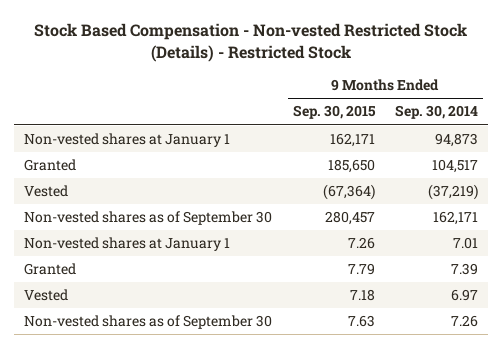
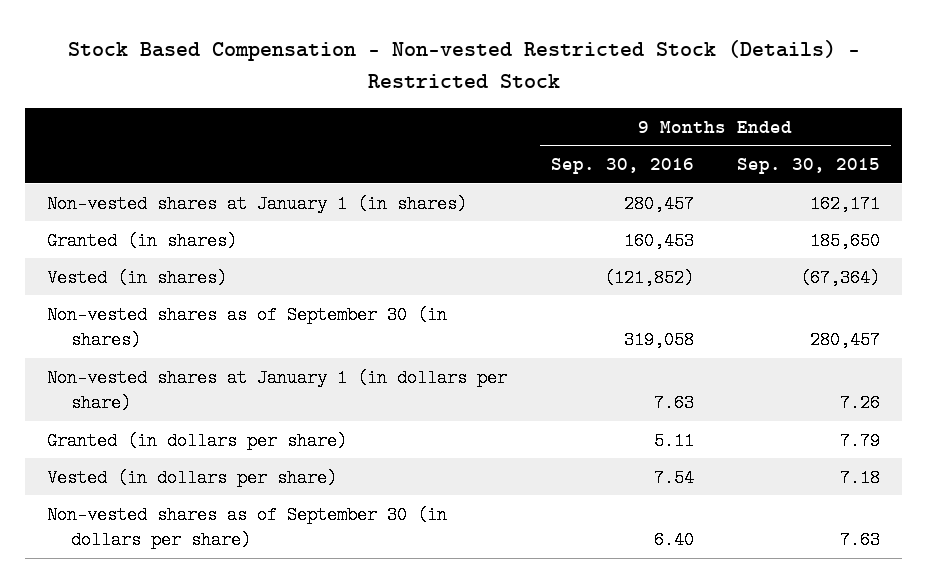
[394,105,478,120] Sep. 30, 2014 -> none
none -> [550,158,694,175] Sep. 30, 2016
[24,133,231,148] Non-vested shares at January 1 -> [46,194,467,213] Non-vested shares at January 1 (in shares)
[24,159,77,172] Granted -> [46,231,237,250] Granted (in shares)
[24,185,69,198] Vested -> [46,268,227,287] Vested (in shares)
[24,211,273,226] Non-vested shares as of September 30 -> [46,305,447,350] Non-vested shares as of September 30 (in shares)
[24,237,231,252] Non-vested shares at January 1 -> [46,368,507,413] Non-vested shares at January 1 (in dollars per share)
[24,263,77,276] Granted -> [46,431,347,450] Granted (in dollars per share)
[24,289,69,302] Vested -> [46,468,337,487] Vested (in dollars per share)
[24,315,273,330] Non-vested shares as of September 30 -> [46,505,447,550] Non-vested shares as of September 30 (in dollars per share)

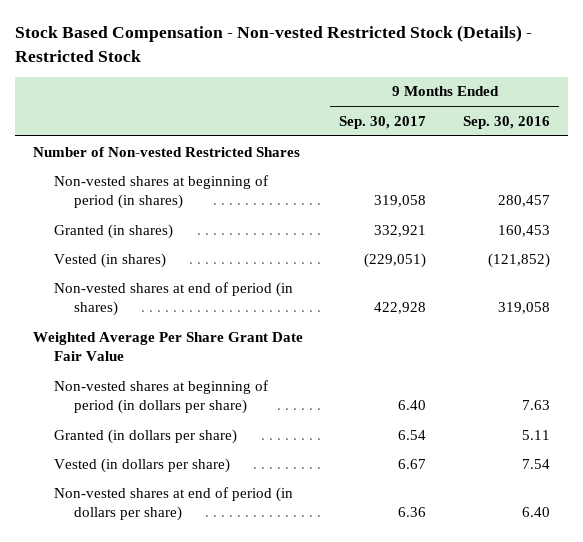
[737,158,881,175] Sep. 30, 2015 -> none
none -> [339,115,427,129] Sep. 30, 2017
none -> [32,146,300,157] Number of Non-vested Restricted Shares
[46,194,467,213] Non-vested shares at January 1 (in shares) -> [53,174,268,209] Non-vested shares at beginning of period (in shares)
[46,305,447,350] Non-vested shares as of September 30 (in shares) -> [53,281,293,316] Non-vested shares at end of period (in shares)
none -> [32,331,303,361] Weighted Average Per Share Grant Date Fair Value
[46,368,507,413] Non-vested shares at January 1 (in dollars per share) -> [53,379,268,414] Non-vested shares at beginning of period (in dollars per share)
[46,505,447,550] Non-vested shares as of September 30 (in dollars per share) -> [53,486,293,521] Non-vested shares at end of period (in dollars per share)

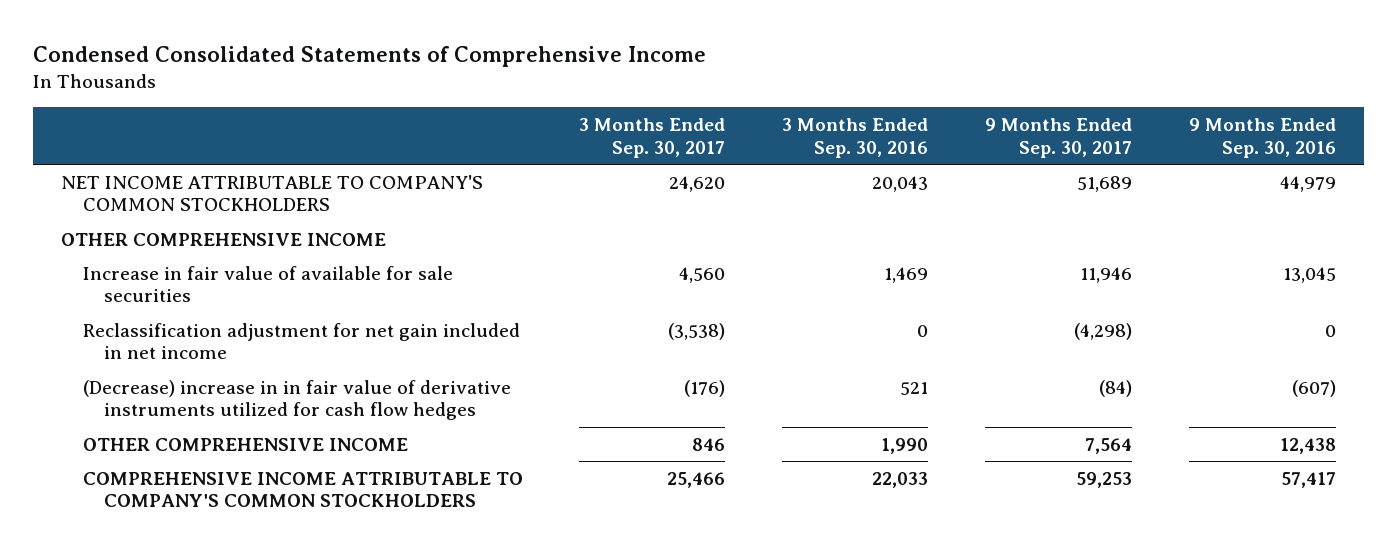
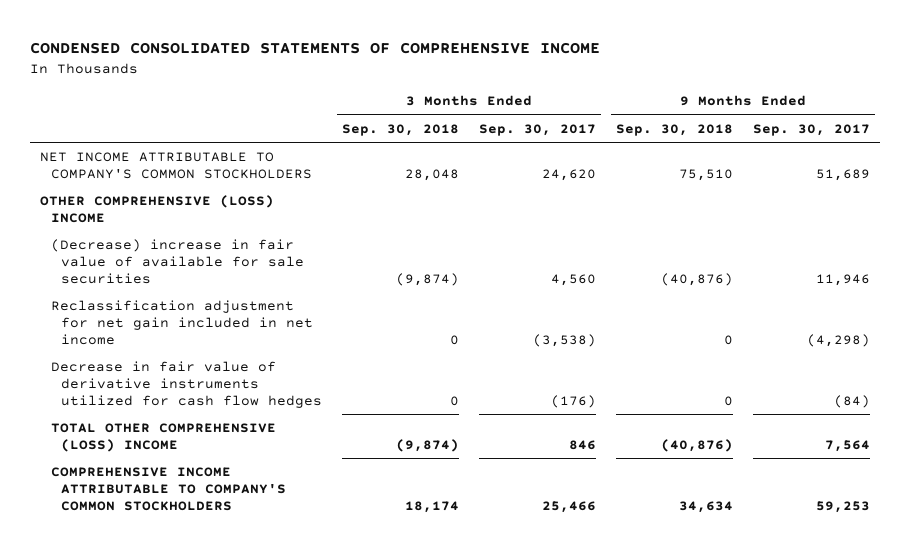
[32,46,706,68] Condensed Consolidated Statements of Comprehensive Income -> [30,42,601,55] CONDENSED CONSOLIDATED STATEMENTS OF COMPREHENSIVE INCOME
[782,118,929,158] 3 Months Ended Sep. 30, 2016 -> none
[1188,118,1336,158] 9 Months Ended Sep. 30, 2016 -> none
none -> [342,123,460,136] Sep. 30, 2018
none -> [616,123,734,136] Sep. 30, 2018
[61,232,387,246] OTHER COMPREHENSIVE INCOME -> [40,194,275,223] OTHER COMPREHENSIVE (LOSS) INCOME
[82,265,453,303] Increase in fair value of available for sale securities -> [50,238,304,284] (Decrease) increase in fair value of available for sale securities
[82,379,511,421] (Decrease) increase in in fair value of derivative instruments utilized for cash flow hedges -> [50,360,322,408] Decrease in fair value of derivative instruments utilized for cash flow hedges
[82,437,408,451] OTHER COMPREHENSIVE INCOME -> [50,422,276,452] TOTAL OTHER COMPREHENSIVE (LOSS) INCOME

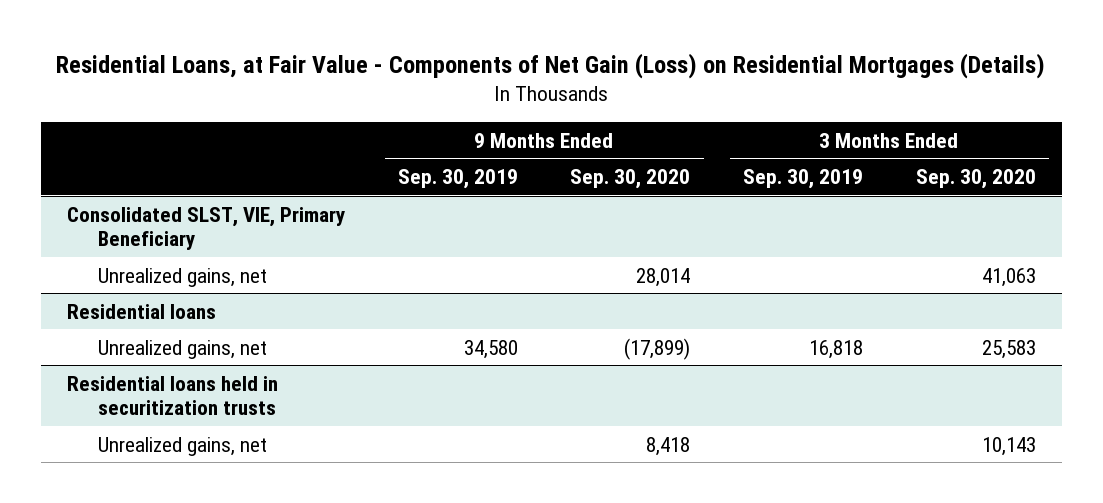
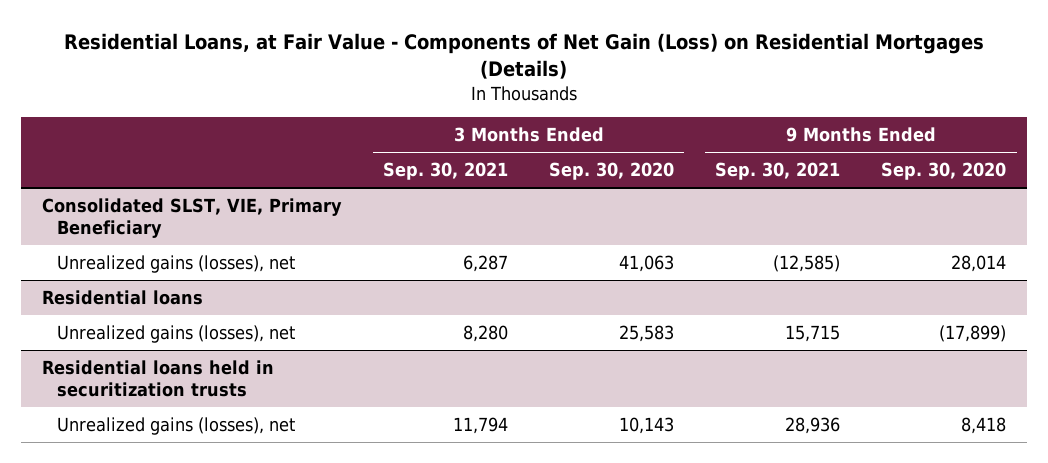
[397,169,518,190] Sep. 30, 2019 -> none
[743,169,864,190] Sep. 30, 2019 -> none
none -> [383,162,509,181] Sep. 30, 2021
none -> [715,162,841,181] Sep. 30, 2021
[98,267,268,287] Unrealized gains, net -> [57,254,296,273] Unrealized gains (losses), net
[98,339,268,359] Unrealized gains, net -> [57,324,296,343] Unrealized gains (losses), net
[98,436,268,456] Unrealized gains, net -> [57,416,296,435] Unrealized gains (losses), net

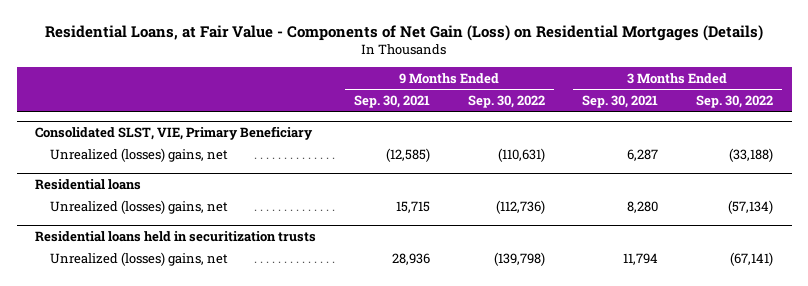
[549,162,675,181] Sep. 30, 2020 -> none
[881,162,1007,181] Sep. 30, 2020 -> none
none -> [467,95,545,109] Sep. 30, 2022
none -> [695,95,773,109] Sep. 30, 2022
[57,254,296,273] Unrealized gains (losses), net -> [49,147,228,162] Unrealized (losses) gains, net
[57,324,296,343] Unrealized gains (losses), net -> [49,199,228,214] Unrealized (losses) gains, net
[57,416,296,435] Unrealized gains (losses), net -> [49,251,228,266] Unrealized (losses) gains, net

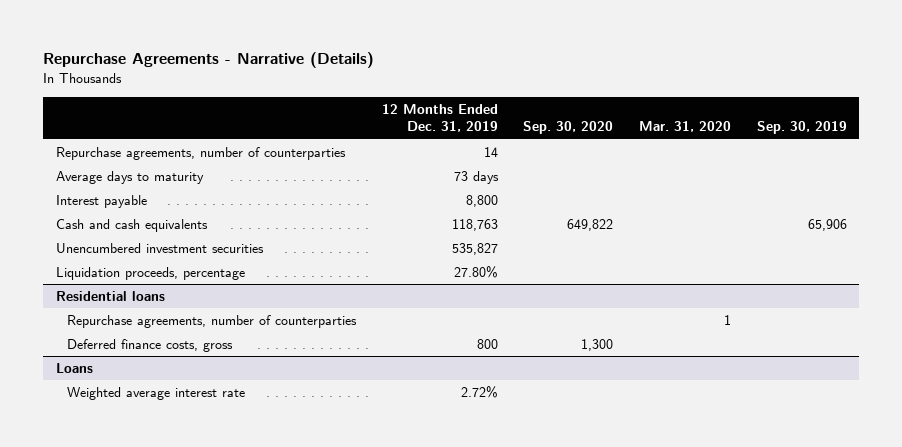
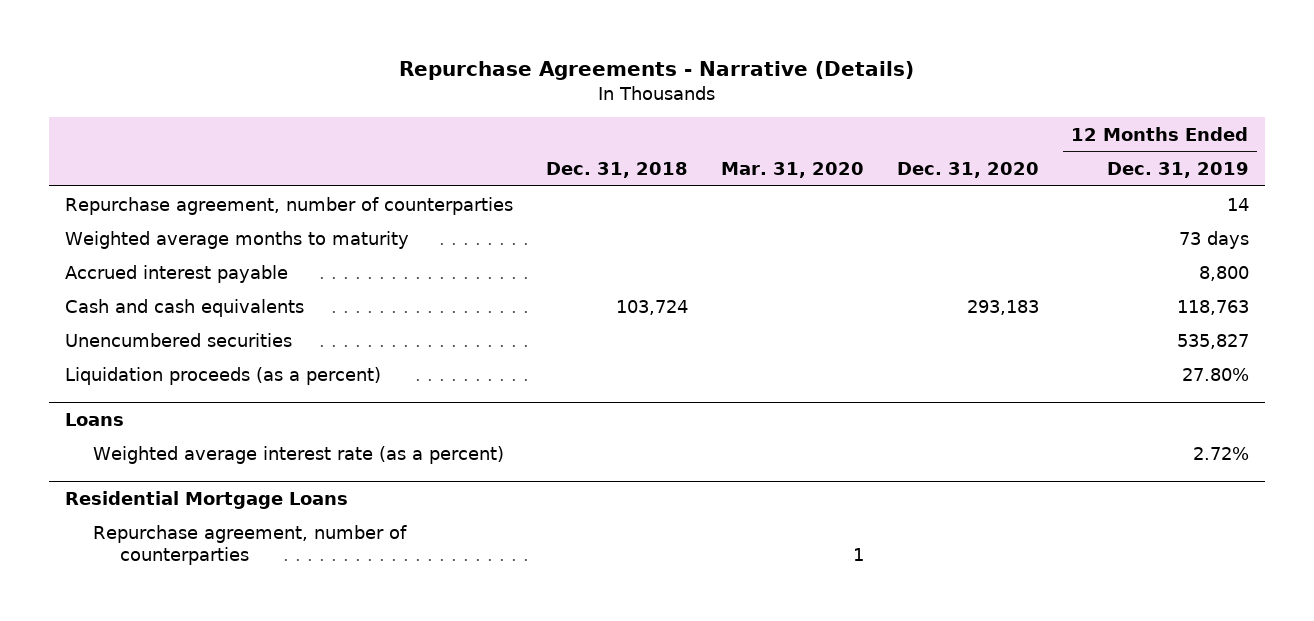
[523,121,614,135] Sep. 30, 2020 -> none
[756,121,847,135] Sep. 30, 2019 -> none
none -> [545,161,688,178] Dec. 31, 2018
none -> [896,161,1039,178] Dec. 31, 2020
[55,147,346,161] Repurchase agreements, number of counterparties -> [65,196,514,215] Repurchase agreement, number of counterparties
[55,171,204,185] Average days to maturity -> [65,230,410,249] Weighted average months to maturity
[55,195,147,209] Interest payable -> [65,264,289,283] Accrued interest payable
[55,291,165,302] Residential loans -> none
[67,315,358,329] Repurchase agreements, number of counterparties -> none
[67,339,234,353] Deferred finance costs, gross -> none
[55,243,264,254] Unencumbered investment securities -> [65,332,293,347] Unencumbered securities
[55,267,245,281] Liquidation proceeds, percentage -> [65,366,382,385] Liquidation proceeds (as a percent)
[67,387,246,401] Weighted average interest rate -> [92,445,504,464] Weighted average interest rate (as a percent)
none -> [65,490,349,509] Residential Mortgage Loans
none -> [92,524,407,565] Repurchase agreement, number of counterparties

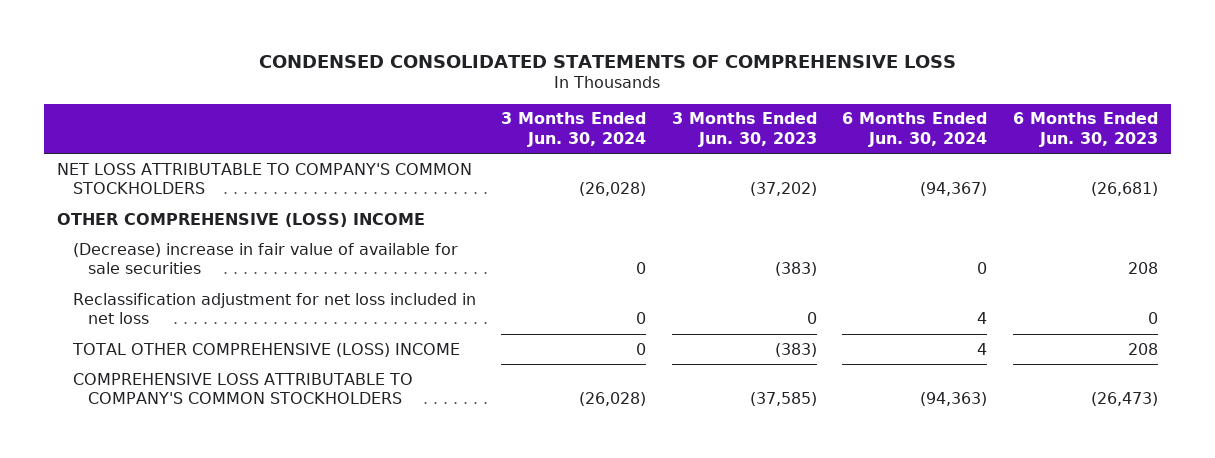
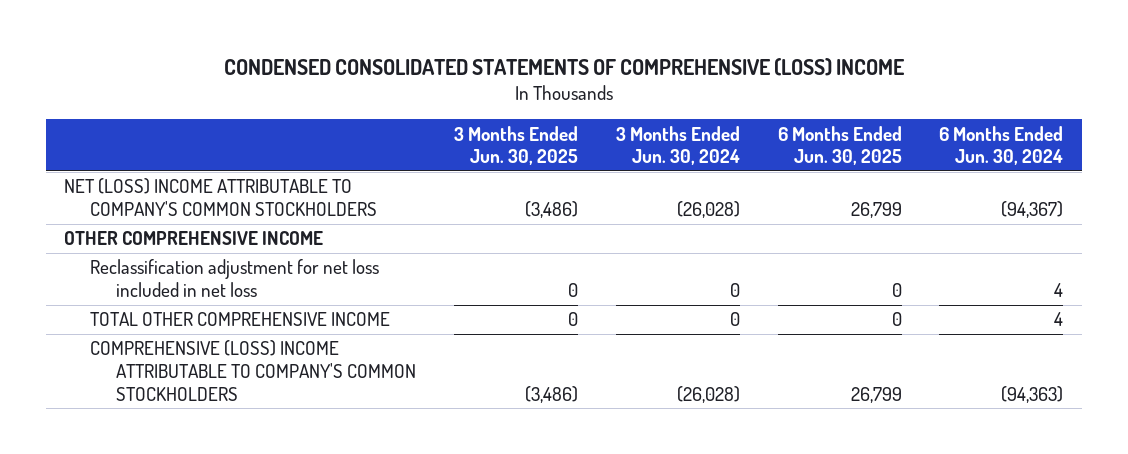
[259,54,957,68] CONDENSED CONSOLIDATED STATEMENTS OF COMPREHENSIVE LOSS -> [223,57,905,76] CONDENSED CONSOLIDATED STATEMENTS OF COMPREHENSIVE (LOSS) INCOME
[671,112,817,147] 3 Months Ended Jun. 30, 2023 -> none
[1012,112,1158,147] 6 Months Ended Jun. 30, 2023 -> none
none -> [454,125,579,166] 3 Months Ended Jun. 30, 2025
none -> [777,125,902,166] 6 Months Ended Jun. 30, 2025
[72,242,458,275] (Decrease) increase in fair value of available for sale securities -> none
[56,162,472,195] NET LOSS ATTRIBUTABLE TO COMPANY'S COMMON STOCKHOLDERS -> [64,178,378,217] NET (LOSS) INCOME ATTRIBUTABLE TO COMPANY'S COMMON STOCKHOLDERS
[56,212,425,227] OTHER COMPREHENSIVE (LOSS) INCOME -> [64,231,324,246] OTHER COMPREHENSIVE INCOME
[71,342,460,357] TOTAL OTHER COMPREHENSIVE (LOSS) INCOME -> [90,312,391,327] TOTAL OTHER COMPREHENSIVE INCOME
[72,372,413,405] COMPREHENSIVE LOSS ATTRIBUTABLE TO COMPANY'S COMMON STOCKHOLDERS -> [90,340,417,401] COMPREHENSIVE (LOSS) INCOME ATTRIBUTABLE TO COMPANY'S COMMON STOCKHOLDERS

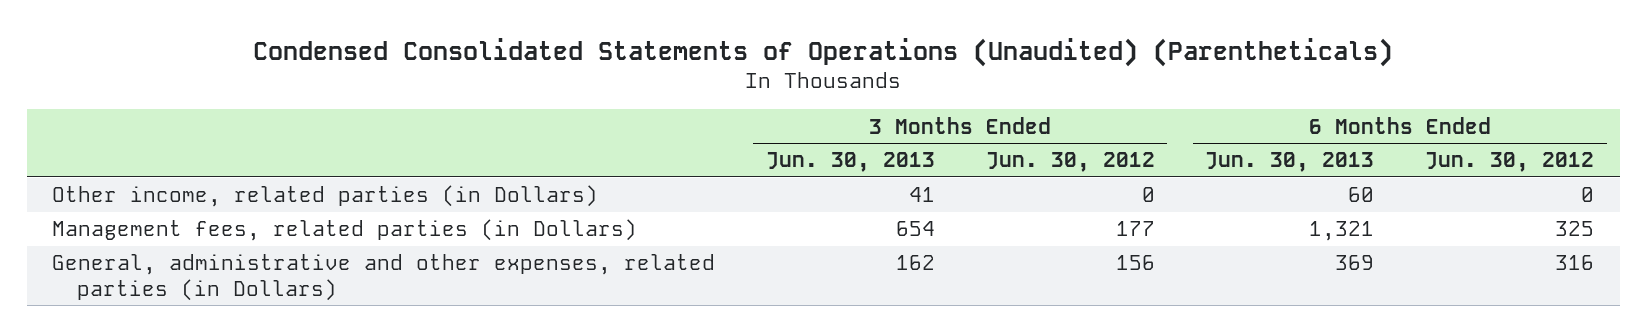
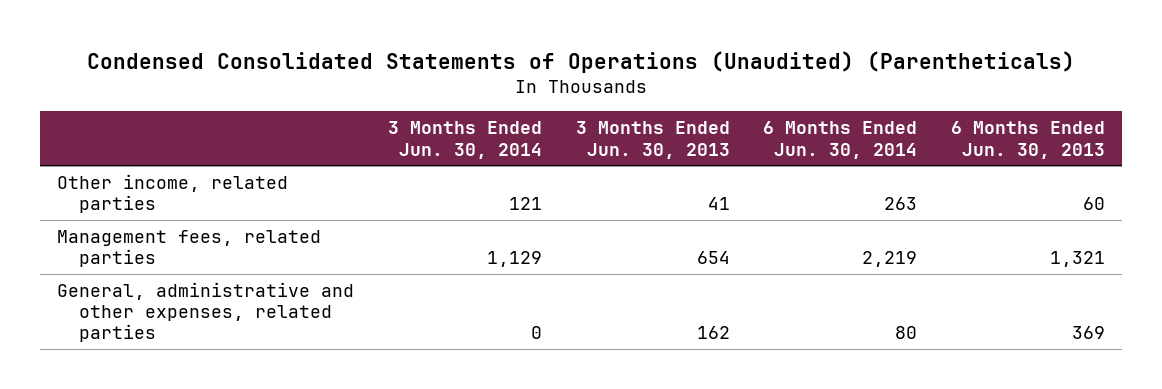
[985,152,1155,173] Jun. 30, 2012 -> none
[1425,152,1595,173] Jun. 30, 2012 -> none
none -> [387,121,542,159] 3 Months Ended Jun. 30, 2014
none -> [763,121,918,159] 6 Months Ended Jun. 30, 2014
[51,185,598,208] Other income, related parties (in Dollars) -> [57,174,289,214] Other income, related parties
[51,219,637,242] Management fees, related parties (in Dollars) -> [57,230,322,268] Management fees, related parties
[51,254,715,301] General, administrative and other expenses, related parties (in Dollars) -> [57,282,355,343] General, administrative and other expenses, related parties

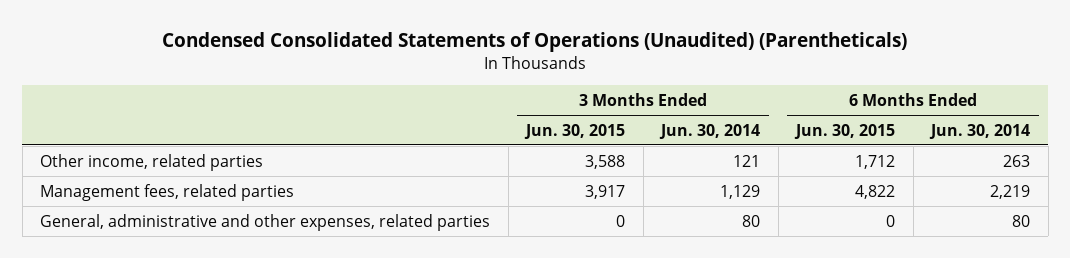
[575,121,730,159] 3 Months Ended Jun. 30, 2013 -> none
[951,121,1106,159] 6 Months Ended Jun. 30, 2013 -> none
none -> [524,123,626,139] Jun. 30, 2015
none -> [794,123,896,139] Jun. 30, 2015
[530,326,542,340] 0 -> [742,214,761,227] 80

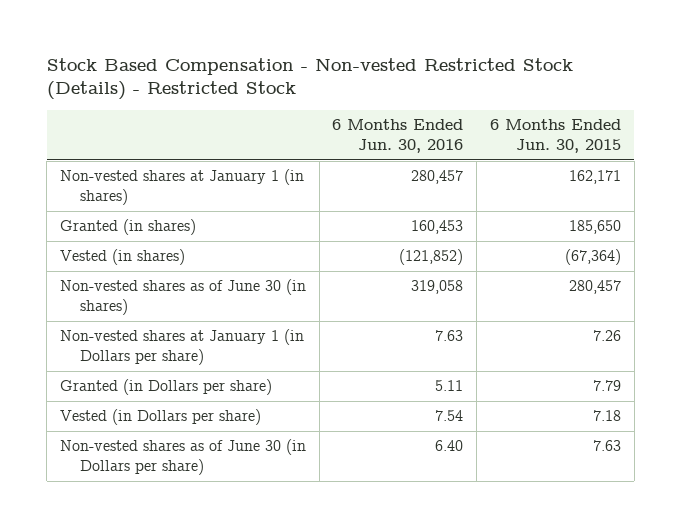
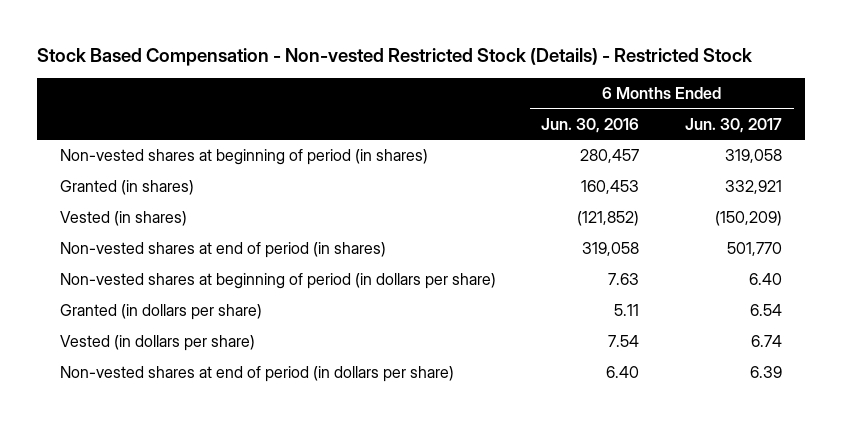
[489,119,621,153] 6 Months Ended Jun. 30, 2015 -> none
none -> [685,117,783,133] Jun. 30, 2017
[60,169,305,206] Non-vested shares at January 1 (in shares) -> [59,149,428,166] Non-vested shares at beginning of period (in shares)
[60,279,307,316] Non-vested shares as of June 30 (in shares) -> [59,242,386,259] Non-vested shares at end of period (in shares)
[60,329,305,366] Non-vested shares at January 1 (in Dollars per share) -> [59,273,496,290] Non-vested shares at beginning of period (in dollars per share)
[60,379,273,396] Granted (in Dollars per share) -> [59,304,262,321] Granted (in dollars per share)
[60,409,262,426] Vested (in Dollars per share) -> [59,335,255,352] Vested (in dollars per share)
[60,439,307,476] Non-vested shares as of June 30 (in Dollars per share) -> [59,366,454,383] Non-vested shares at end of period (in dollars per share)

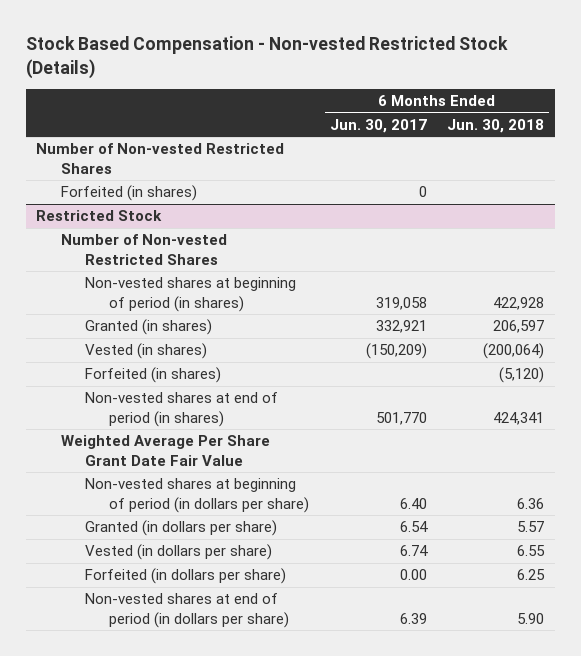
[36,47,752,66] Stock Based Compensation - Non-vested Restricted Stock (Details) - Restricted Stock -> [26,35,509,79] Stock Based Compensation - Non-vested Restricted Stock (Details)
[541,117,640,133] Jun. 30, 2016 -> none
none -> [447,118,545,133] Jun. 30, 2018
none -> [36,143,285,174] Number of Non-vested Restricted Shares
none -> [60,185,197,202] Forfeited (in shares)
none -> [36,210,163,222] Restricted Stock
none -> [60,234,227,265] Number of Non-vested Restricted Shares
none -> [84,367,221,384] Forfeited (in shares)
none -> [60,435,270,466] Weighted Average Per Share Grant Date Fair Value
none -> [84,568,286,585] Forfeited (in dollars per share)

